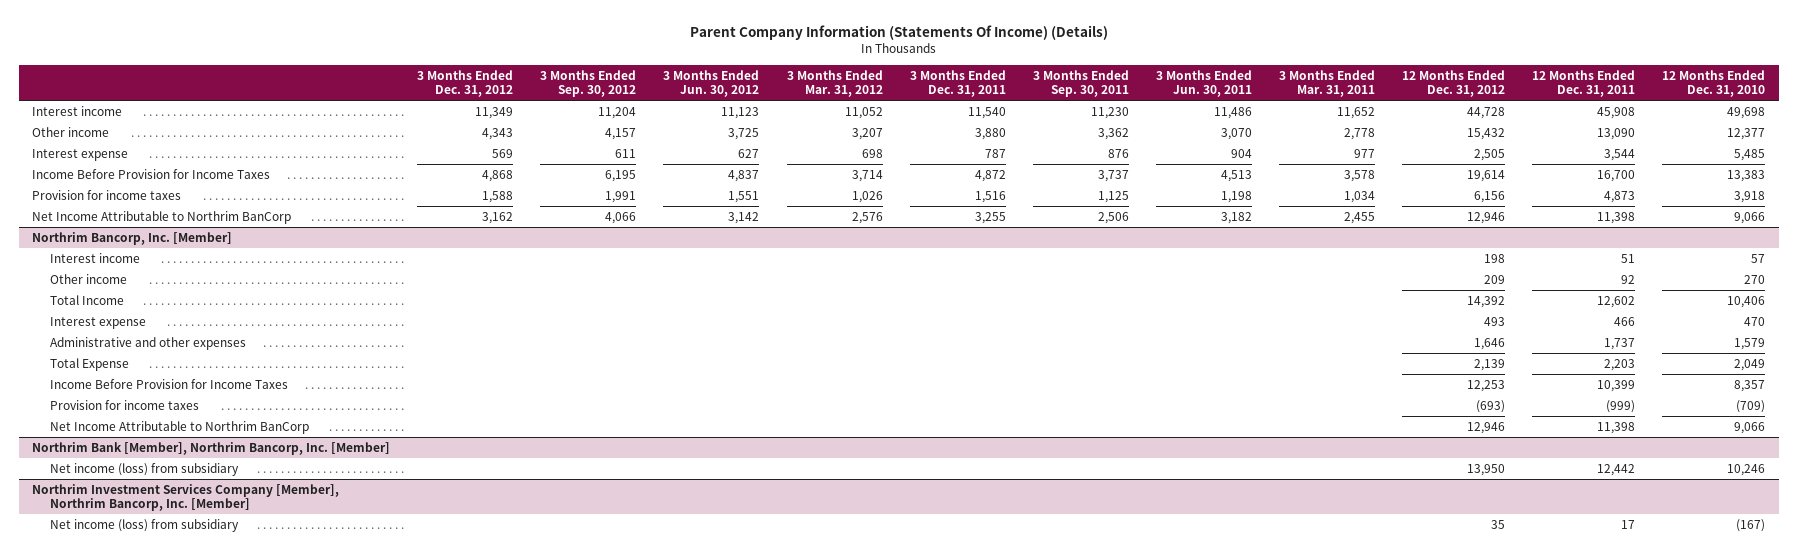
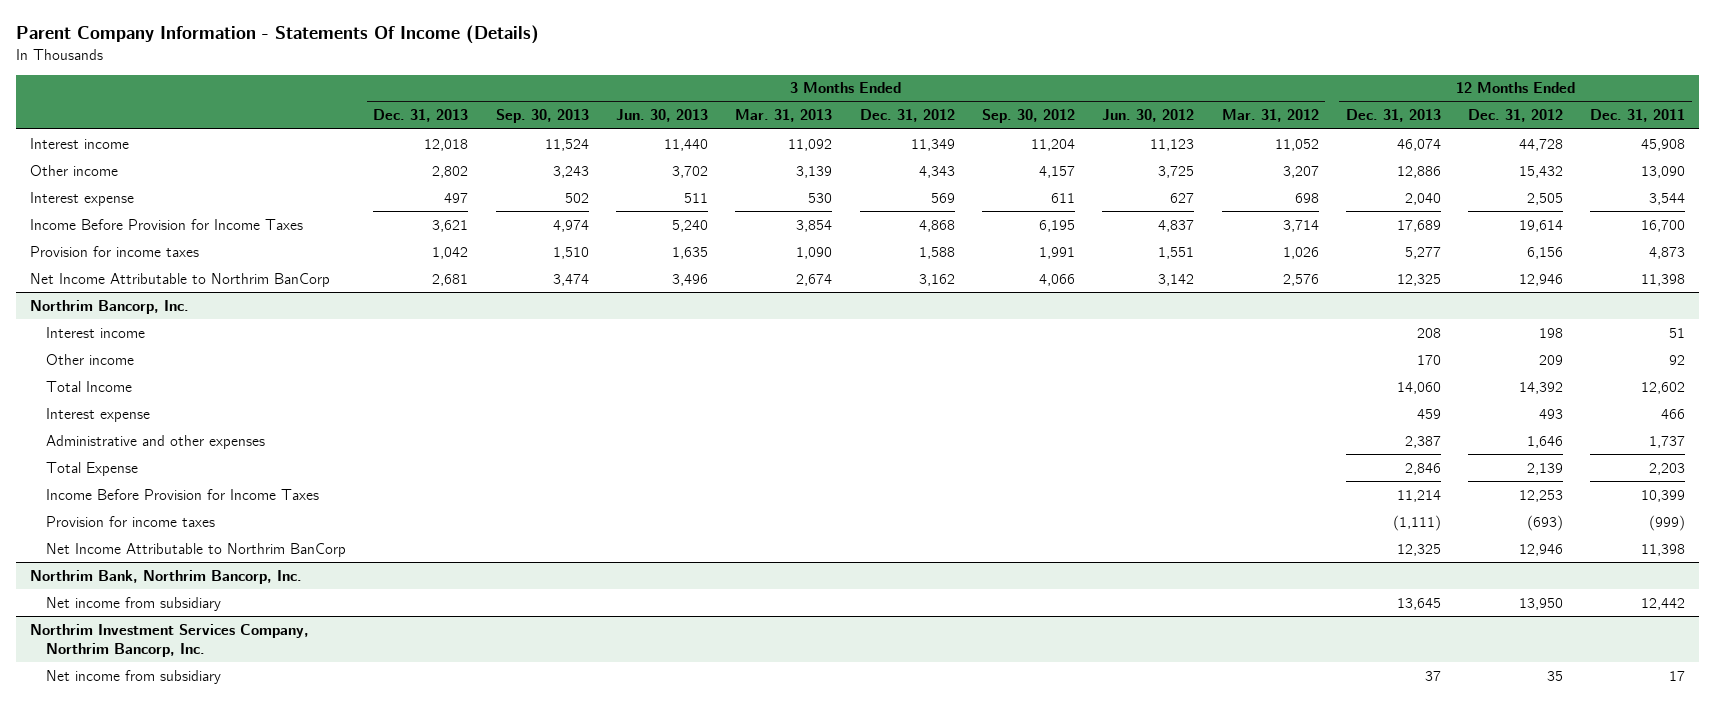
[689,25,1108,41] Parent Company Information (Statements Of Income) (Details) -> [15,25,539,45] Parent Company Information - Statements Of Income (Details)
[909,69,1006,98] 3 Months Ended Dec. 31, 2011 -> none
[1032,69,1129,98] 3 Months Ended Sep. 30, 2011 -> none
[1155,69,1252,98] 3 Months Ended Jun. 30, 2011 -> none
[1278,69,1375,98] 3 Months Ended Mar. 31, 2011 -> none
[1662,69,1766,98] 12 Months Ended Dec. 31, 2010 -> none
none -> [373,109,469,123] Dec. 31, 2013
none -> [495,109,589,124] Sep. 30, 2013
none -> [616,109,709,123] Jun. 30, 2013
none -> [735,109,833,123] Mar. 31, 2013
none -> [1345,109,1441,123] Dec. 31, 2013
[32,231,233,245] Northrim Bancorp, Inc. [Member] -> [29,299,189,314] Northrim Bancorp, Inc.
[32,441,391,455] Northrim Bank [Member], Northrim Bancorp, Inc. [Member] -> [29,569,302,584] Northrim Bank, Northrim Bancorp, Inc.
[50,462,240,476] Net income (loss) from subsidiary -> [46,596,222,611] Net income from subsidiary
[32,483,340,512] Northrim Investment Services Company [Member], Northrim Bancorp, Inc. [Member] -> [29,623,309,657] Northrim Investment Services Company, Northrim Bancorp, Inc.
[50,518,240,532] Net income (loss) from subsidiary -> [46,669,222,684] Net income from subsidiary

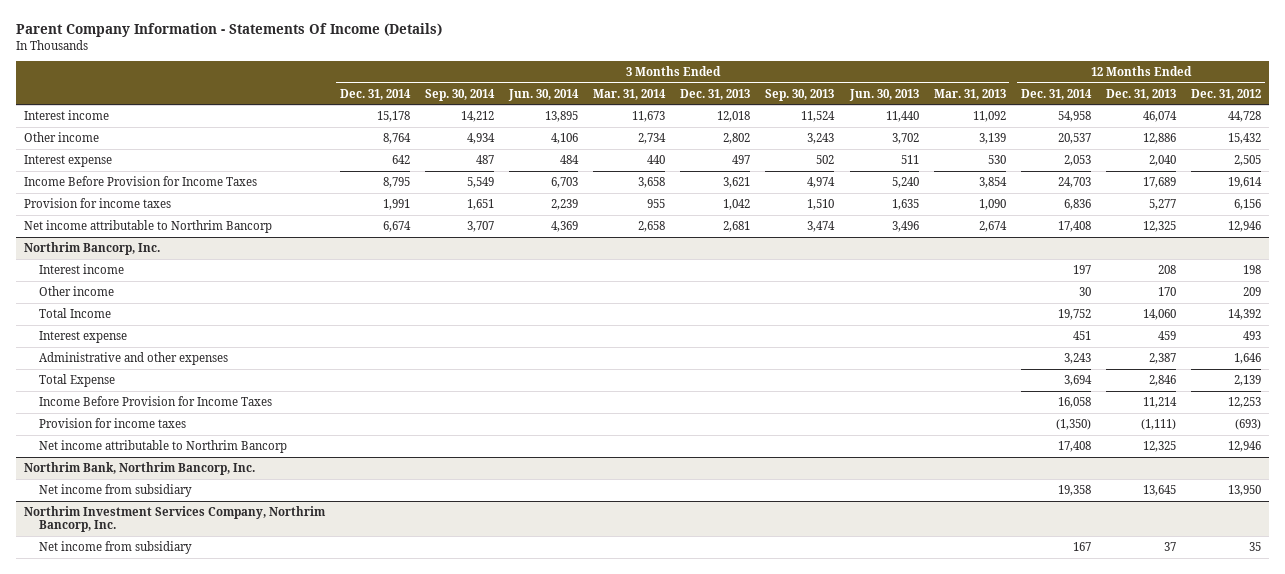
[859,109,955,123] Dec. 31, 2012 -> none
[981,109,1075,124] Sep. 30, 2012 -> none
[1102,109,1195,123] Jun. 30, 2012 -> none
[1221,109,1319,123] Mar. 31, 2012 -> none
[1590,109,1686,123] Dec. 31, 2011 -> none
none -> [339,88,411,100] Dec. 31, 2014
none -> [424,88,495,101] Sep. 30, 2014
none -> [508,88,580,101] Jun. 30, 2014
none -> [593,88,667,100] Mar. 31, 2014
none -> [1020,88,1092,100] Dec. 31, 2014
[29,272,330,287] Net Income Attributable to Northrim BanCorp -> [23,219,272,233] Net income attributable to Northrim Bancorp
[46,542,347,557] Net Income Attributable to Northrim BanCorp -> [39,439,288,453] Net income attributable to Northrim Bancorp

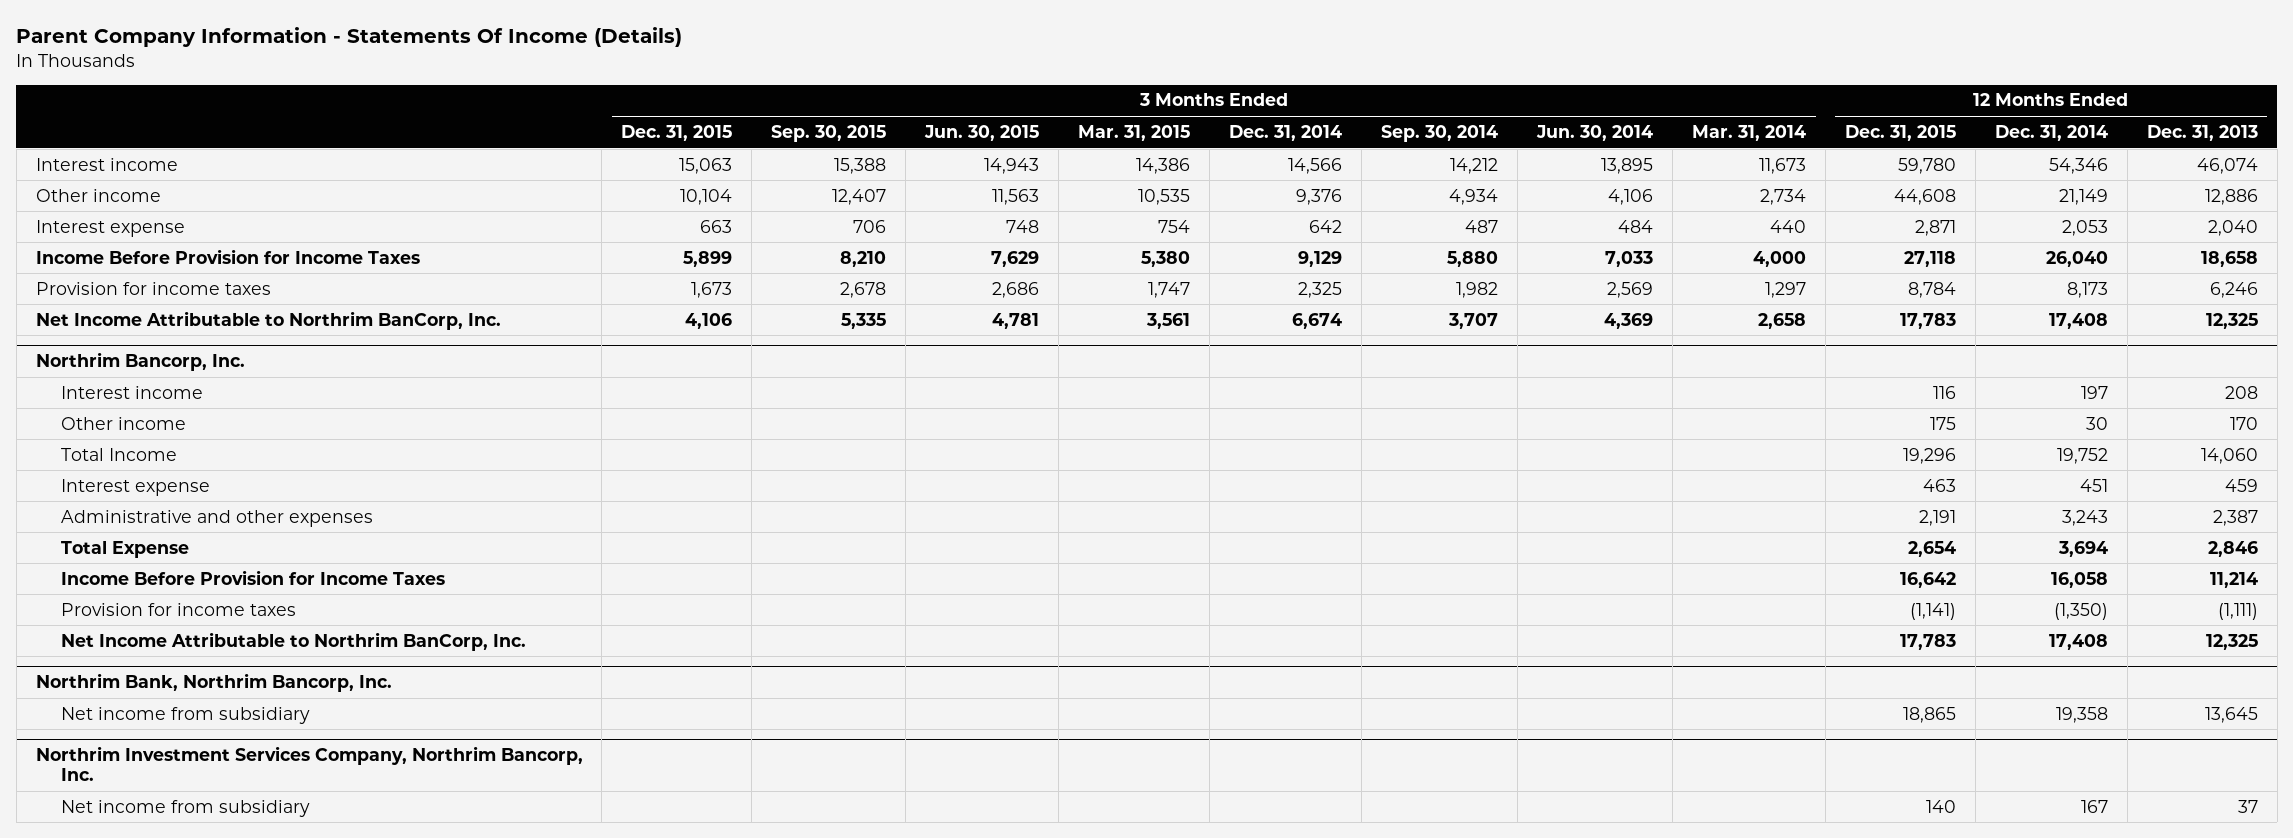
[680,88,751,100] Dec. 31, 2013 -> none
[765,88,835,101] Sep. 30, 2013 -> none
[848,88,919,101] Jun. 30, 2013 -> none
[933,88,1006,100] Mar. 31, 2013 -> none
[1191,88,1262,100] Dec. 31, 2012 -> none
none -> [621,124,733,141] Dec. 31, 2015
none -> [771,124,887,142] Sep. 30, 2015
none -> [924,124,1040,141] Jun. 30, 2015
none -> [1078,124,1191,141] Mar. 31, 2015
none -> [1844,124,1956,141] Dec. 31, 2015
[376,110,410,122] 15,178 -> [1288,157,1343,174] 14,566
[1057,110,1091,122] 54,958 -> [2048,157,2108,174] 54,346
[382,132,411,144] 8,764 -> [1296,188,1343,205] 9,376
[1057,132,1091,144] 20,537 -> [2058,188,2108,205] 21,149
[382,176,410,188] 8,795 -> [1298,250,1343,267] 9,129
[466,176,494,188] 5,549 -> [1447,250,1499,267] 5,880
[551,176,579,188] 6,703 -> [1604,250,1653,267] 7,033
[638,176,666,188] 3,658 -> [1752,250,1806,267] 4,000
[1057,176,1091,188] 24,703 -> [2045,250,2108,267] 26,040
[1142,176,1176,188] 17,689 -> [2200,250,2258,267] 18,658
[382,198,410,210] 1,991 -> [1298,281,1343,298] 2,325
[466,198,494,210] 1,651 -> [1456,281,1499,298] 1,982
[551,198,579,210] 2,239 -> [1606,281,1653,298] 2,569
[647,198,666,208] 955 -> [1764,281,1806,298] 1,297
[1063,198,1091,210] 6,836 -> [2066,281,2108,298] 8,173
[1148,198,1176,210] 5,277 -> [2209,281,2258,298] 6,246
[23,219,272,233] Net income attributable to Northrim Bancorp -> [35,310,501,330] Net Income Attributable to Northrim BanCorp, Inc.
[39,439,288,453] Net income attributable to Northrim Bancorp -> [61,631,527,651] Net Income Attributable to Northrim BanCorp, Inc.

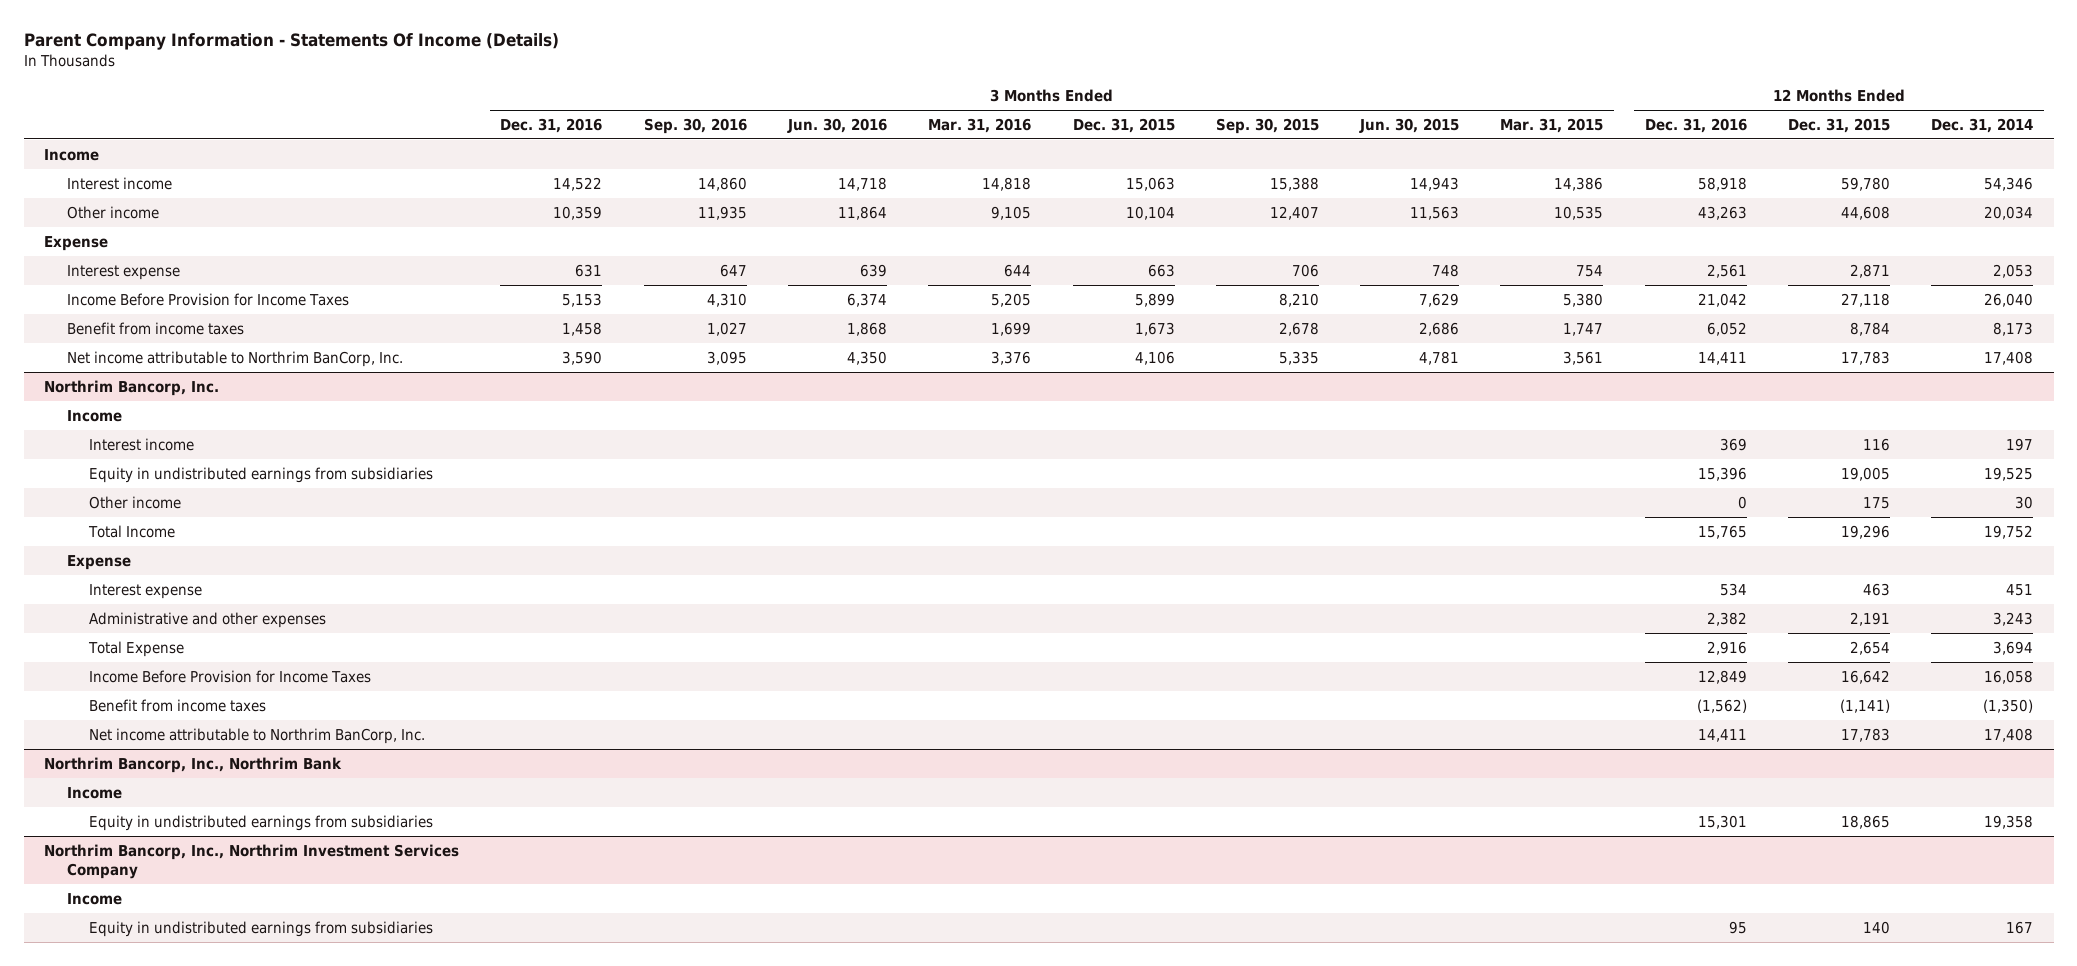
[1229,124,1343,141] Dec. 31, 2014 -> none
[1381,124,1499,142] Sep. 30, 2014 -> none
[1535,124,1653,141] Jun. 30, 2014 -> none
[1691,124,1806,141] Mar. 31, 2014 -> none
[2146,124,2258,141] Dec. 31, 2013 -> none
none -> [500,117,603,133] Dec. 31, 2016
none -> [643,117,747,134] Sep. 30, 2016
none -> [787,117,888,133] Jun. 30, 2016
none -> [928,117,1032,133] Mar. 31, 2016
none -> [1644,117,1747,133] Dec. 31, 2016
none -> [44,148,100,161] Income
[2058,188,2108,205] 21,149 -> [1984,205,2034,220] 20,034
none -> [44,235,109,251] Expense
[35,281,271,295] Provision for income taxes -> [66,321,244,335] Benefit from income taxes
[35,310,501,330] Net Income Attributable to Northrim BanCorp, Inc. -> [66,350,403,367] Net income attributable to Northrim BanCorp, Inc.
none -> [66,409,122,422] Income
none -> [89,466,434,483] Equity in undistributed earnings from subsidiaries
none -> [66,554,131,570] Expense
[61,602,297,616] Provision for income taxes -> [89,698,267,712] Benefit from income taxes
[61,631,527,651] Net Income Attributable to Northrim BanCorp, Inc. -> [89,727,426,744] Net income attributable to Northrim BanCorp, Inc.
[35,672,392,692] Northrim Bank, Northrim Bancorp, Inc. -> [44,756,343,773] Northrim Bancorp, Inc., Northrim Bank
none -> [66,786,122,799] Income
[61,706,311,724] Net income from subsidiary -> [89,814,434,831] Equity in undistributed earnings from subsidiaries
[35,745,583,782] Northrim Investment Services Company, Northrim Bancorp, Inc. -> [44,843,460,879] Northrim Bancorp, Inc., Northrim Investment Services Company
none -> [66,892,122,905] Income
[61,799,311,817] Net income from subsidiary -> [89,920,434,937] Equity in undistributed earnings from subsidiaries

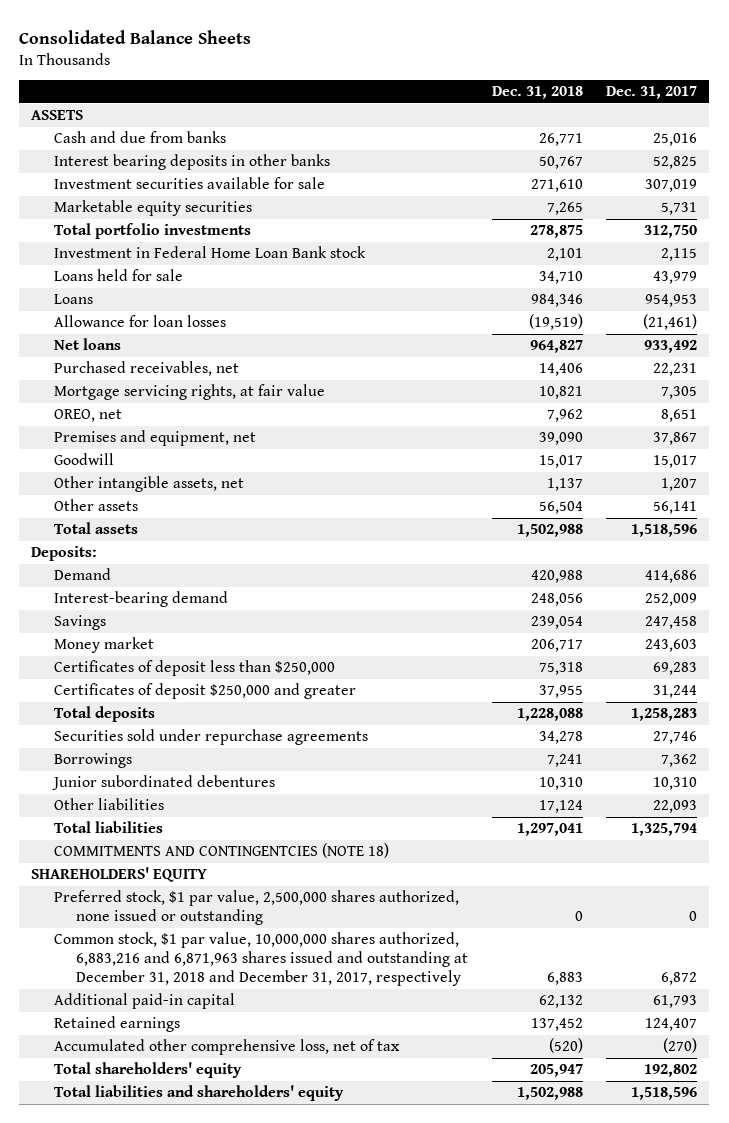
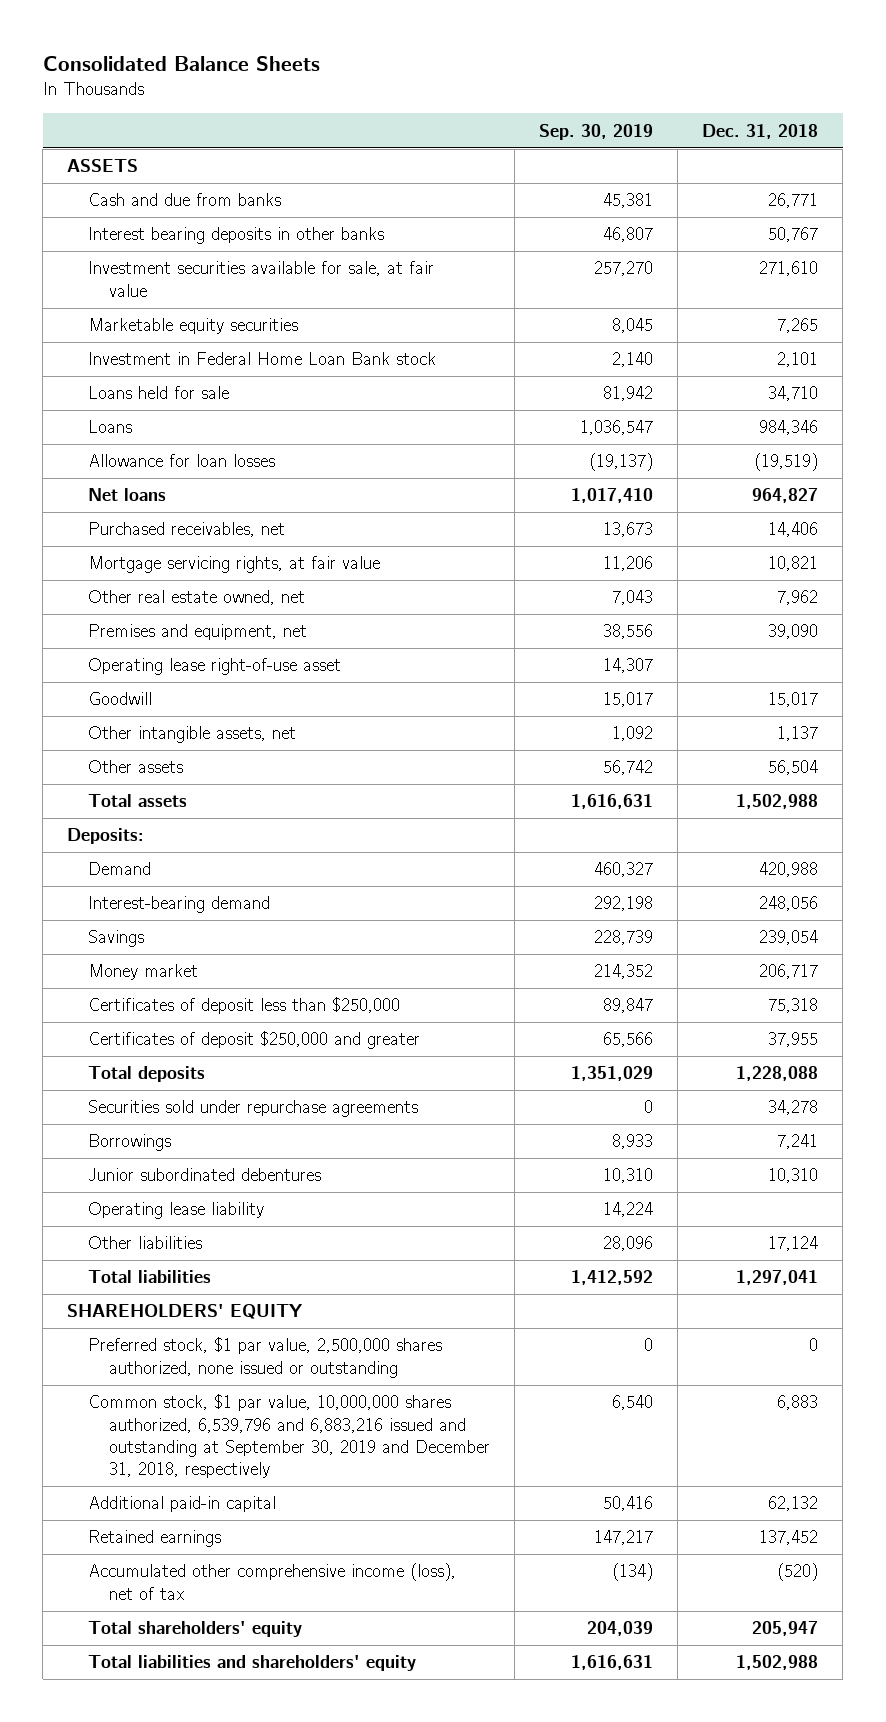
[606,86,698,100] Dec. 31, 2017 -> none
none -> [538,123,653,140] Sep. 30, 2019
[53,177,325,190] Investment securities available for sale -> [87,261,434,297] Investment securities available for sale, at fair value
[53,223,251,240] Total portfolio investments -> none
[53,409,122,423] OREO, net -> [87,590,305,606] Other real estate owned, net
none -> [87,658,341,676] Operating lease right-of-use asset
none -> [87,1202,264,1220] Operating lease liability
[53,843,389,859] COMMITMENTS AND CONTINGENTCIES (NOTE 18) -> none
[53,932,469,987] Common stock, $1 par value, 10,000,000 shares authorized, 6,883,216 and 6,871,963 shares issued and outstanding at December 31, 2018 and December 31, 2017, respectively -> [87,1394,490,1478] Common stock, $1 par value, 10,000,000 shares authorized, 6,539,796 and 6,883,216 issued and outstanding at September 30, 2019 and December 31, 2018, respectively
[53,1039,400,1056] Accumulated other comprehensive loss, net of tax -> [87,1563,456,1600] Accumulated other comprehensive income (loss), net of tax

